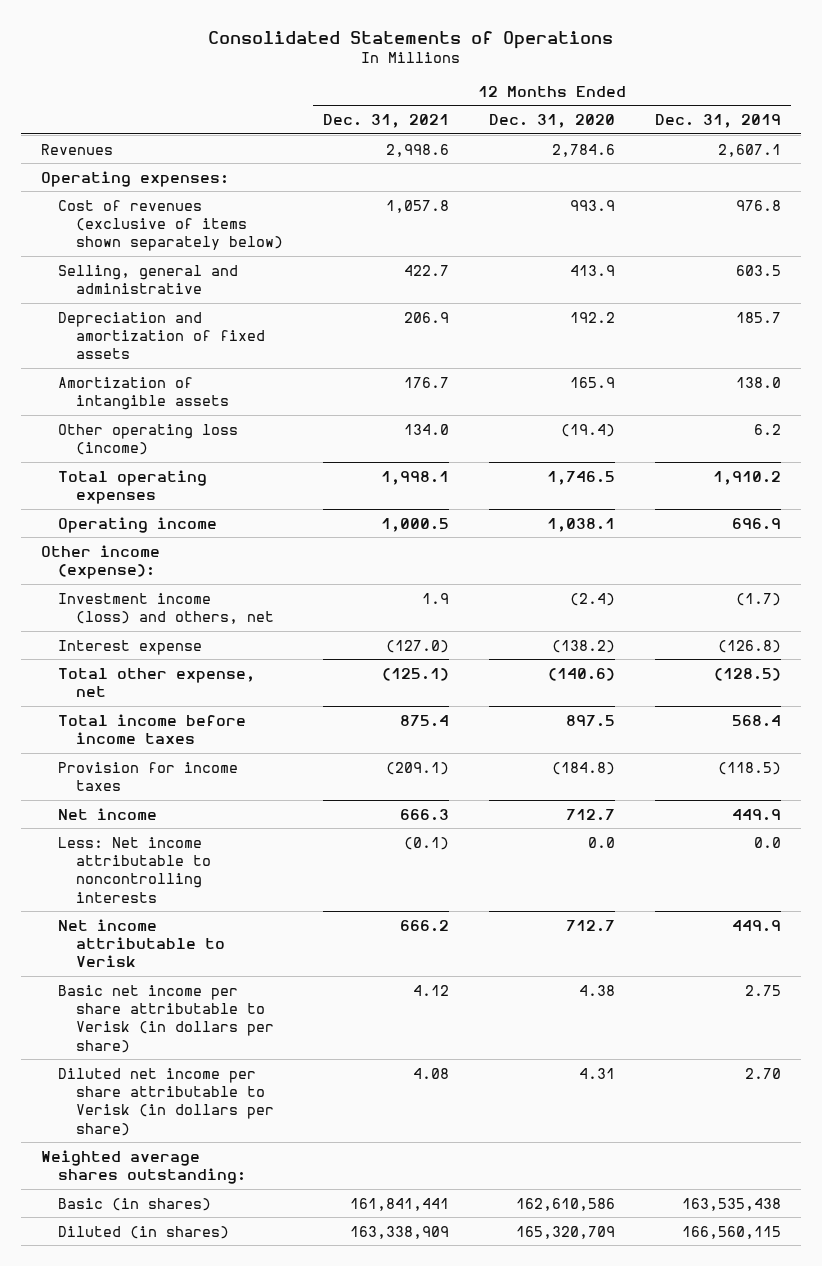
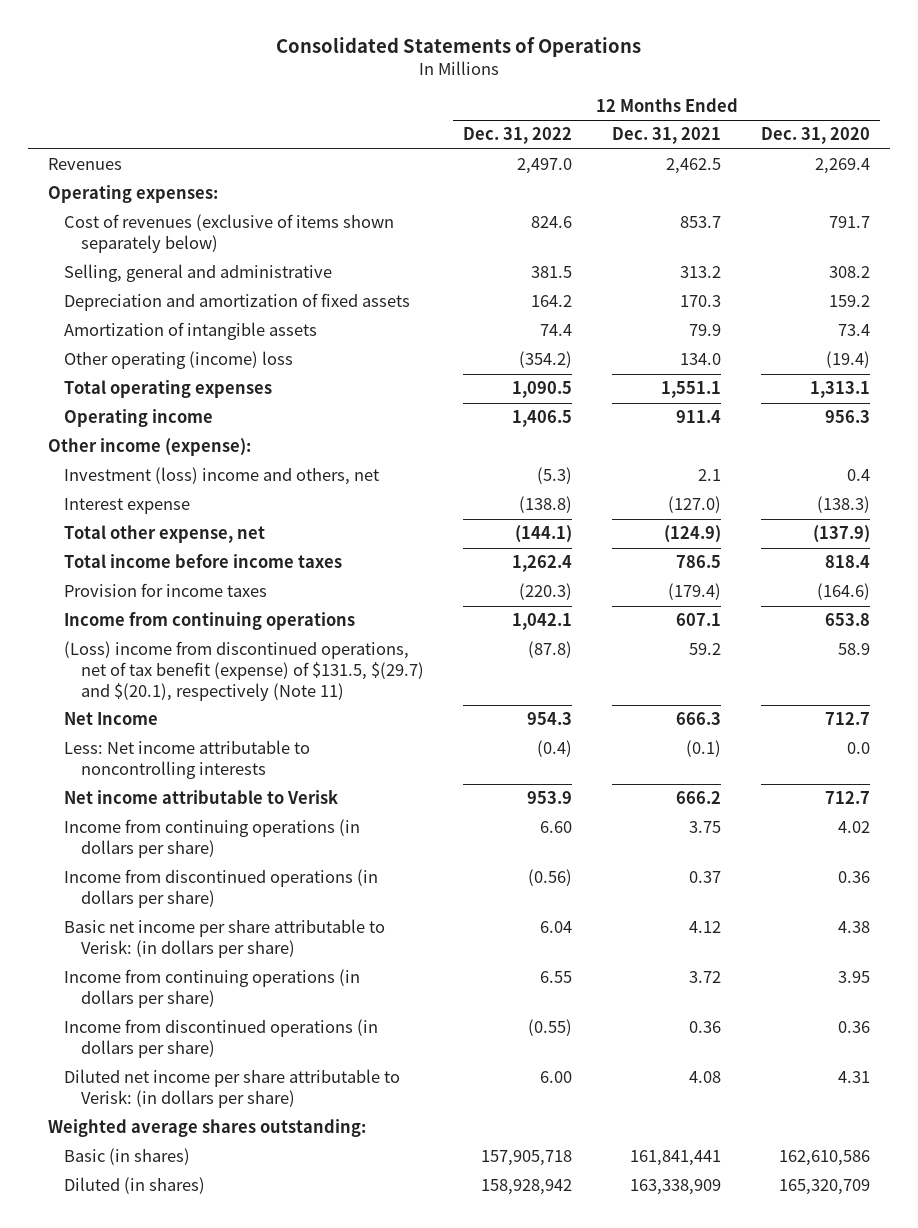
[654,114,781,129] Dec. 31, 2019 -> none
none -> [463,127,573,145] Dec. 31, 2022
[385,143,449,157] 2,998.6 -> [666,158,722,175] 2,462.5
[551,143,615,157] 2,784.6 -> [814,158,870,175] 2,269.4
[385,199,449,213] 1,057.8 -> [680,216,722,229] 853.7
[569,199,615,211] 993.9 -> [828,216,870,229] 791.7
[403,264,449,276] 422.7 -> [680,266,722,279] 313.2
[569,264,615,276] 413.9 -> [828,266,870,279] 308.2
[403,311,449,323] 206.9 -> [680,295,722,308] 170.3
[569,311,615,323] 192.2 -> [828,295,870,308] 159.2
[403,376,449,388] 176.7 -> [689,324,722,337] 79.9
[569,376,615,388] 165.9 -> [837,324,870,337] 73.4
[58,423,239,455] Other operating loss (income) -> [64,351,294,370] Other operating (income) loss
[380,470,449,485] 1,998.1 -> [661,381,722,399] 1,551.1
[546,470,615,485] 1,746.5 -> [809,381,870,399] 1,313.1
[380,517,449,532] 1,000.5 -> [676,410,722,424] 911.4
[546,517,615,532] 1,038.1 -> [824,410,870,424] 956.3
[58,592,274,624] Investment income (loss) and others, net -> [64,467,380,486] Investment (loss) income and others, net
[421,592,449,604] 1.9 -> [698,469,722,482] 2.1
[569,592,615,606] (2.4) -> [846,469,870,482] 0.4
[551,639,615,653] (138.2) -> [816,496,870,514] (138.3)
[381,667,449,681] (125.1) -> [664,525,722,544] (124.9)
[547,667,615,681] (140.6) -> [812,525,870,544] (137.9)
[399,714,449,727] 875.4 -> [676,555,722,569] 786.5
[565,714,615,727] 897.5 -> [824,555,870,569] 818.4
[385,761,449,775] (209.1) -> [668,583,722,601] (179.4)
[551,761,615,775] (184.8) -> [816,583,870,601] (164.6)
none -> [64,612,356,631] Income from continuing operations
none -> [64,641,424,701] (Loss) income from discontinued operations, net of tax benefit (expense) of $131.5, $(29.7) and $(20.1), respectively (Note 11)
[58,807,158,820] Net income -> [64,712,159,726] Net Income
none -> [64,819,361,859] Income from continuing operations (in dollars per share)
none -> [64,869,379,909] Income from discontinued operations (in dollars per share)
[58,984,274,1053] Basic net income per share attributable to Verisk (in dollars per share) -> [64,919,386,959] Basic net income per share attributable to Verisk: (in dollars per share)
none -> [64,969,361,1009] Income from continuing operations (in dollars per share)
none -> [64,1019,379,1059] Income from discontinued operations (in dollars per share)
[58,1067,274,1136] Diluted net income per share attributable to Verisk (in dollars per share) -> [64,1069,401,1109] Diluted net income per share attributable to Verisk: (in dollars per share)

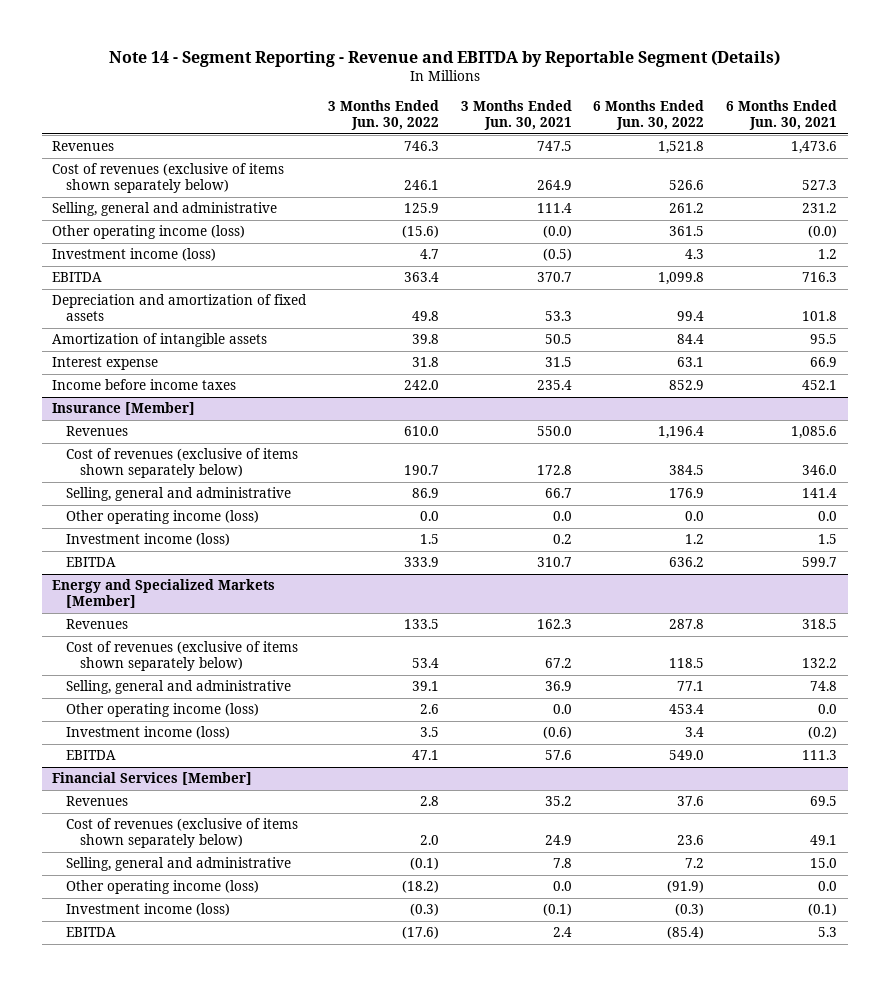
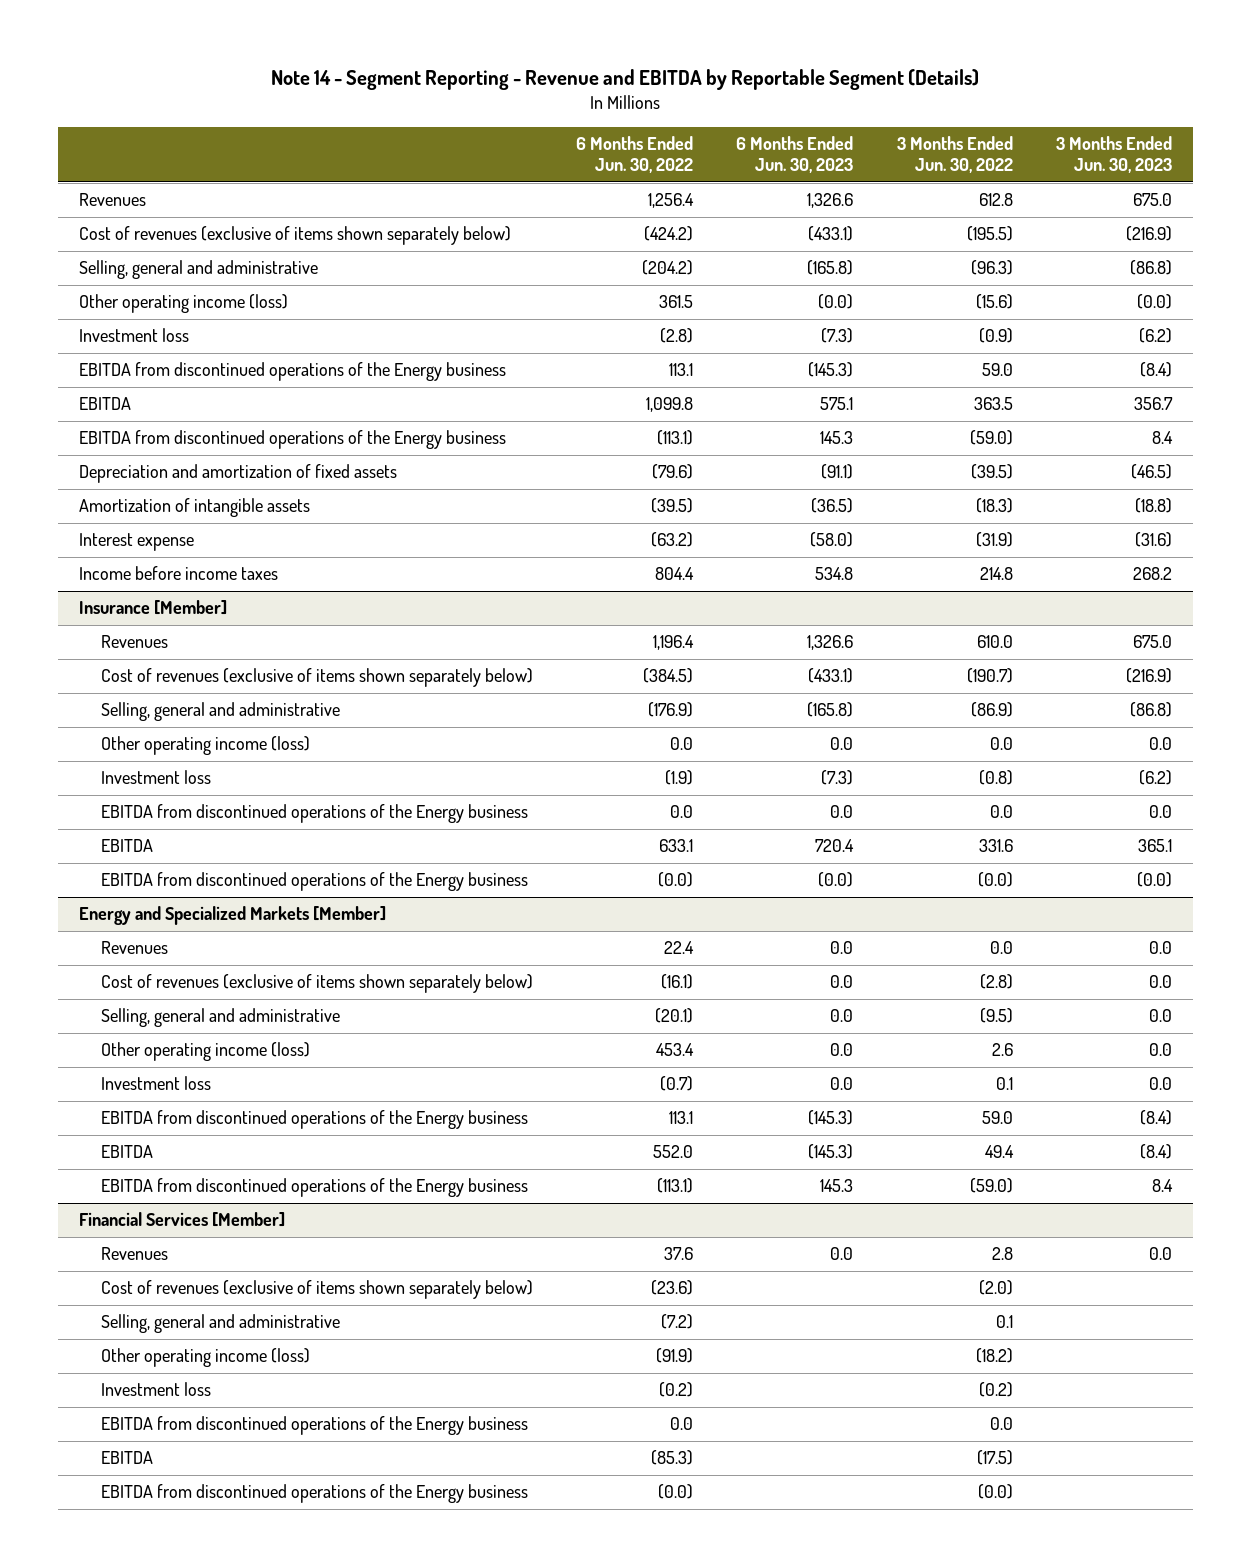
[460,100,572,131] 3 Months Ended Jun. 30, 2021 -> none
[726,100,838,131] 6 Months Ended Jun. 30, 2021 -> none
none -> [736,136,854,174] 6 Months Ended Jun. 30, 2023
none -> [1055,136,1172,174] 3 Months Ended Jun. 30, 2023
[404,141,440,152] 746.3 -> [978,193,1013,207] 612.8
[658,141,705,155] 1,521.8 -> [648,193,695,209] 1,256.4
[404,180,440,191] 246.1 -> [966,226,1013,242] (195.5)
[669,180,705,191] 526.6 -> [644,226,694,242] (424.2)
[404,203,440,214] 125.9 -> [970,260,1013,276] (96.3)
[669,203,705,214] 261.2 -> [642,260,694,276] (204.2)
[52,248,217,262] Investment income (loss) -> [79,328,190,343] Investment loss
[420,249,440,260] 4.7 -> [978,328,1013,344] (0.9)
[685,249,705,260] 4.3 -> [660,328,694,344] (2.8)
none -> [79,362,507,382] EBITDA from discontinued operations of the Energy business
[404,272,440,283] 363.4 -> [973,397,1013,411] 363.5
none -> [79,430,507,450] EBITDA from discontinued operations of the Energy business
[412,311,440,322] 49.8 -> [970,464,1013,480] (39.5)
[677,311,705,322] 99.4 -> [652,464,694,480] (79.6)
[412,334,440,345] 39.8 -> [975,498,1013,514] (18.3)
[677,334,705,345] 84.4 -> [651,498,694,514] (39.5)
[412,357,440,368] 31.8 -> [975,532,1013,548] (31.9)
[677,357,705,368] 63.1 -> [651,532,694,548] (63.2)
[404,380,440,391] 242.0 -> [979,567,1013,581] 214.8
[669,380,705,391] 852.9 -> [655,567,695,581] 804.4
[404,465,440,476] 190.7 -> [966,668,1013,684] (190.7)
[669,465,705,476] 384.5 -> [643,668,694,684] (384.5)
[412,488,440,499] 86.9 -> [970,702,1013,718] (86.9)
[669,488,705,499] 176.9 -> [648,702,694,718] (176.9)
[66,533,231,547] Investment income (loss) -> [100,770,211,785] Investment loss
[420,534,440,545] 1.5 -> [978,770,1013,786] (0.8)
[685,534,705,545] 1.2 -> [665,770,694,786] (1.9)
none -> [100,804,528,824] EBITDA from discontinued operations of the Energy business
[404,557,440,568] 333.9 -> [978,839,1013,853] 331.6
[669,557,705,568] 636.2 -> [659,839,694,853] 633.1
none -> [100,872,528,892] EBITDA from discontinued operations of the Energy business
[404,619,440,630] 133.5 -> [989,941,1013,955] 0.0
[669,619,705,630] 287.8 -> [664,941,695,955] 22.4
[412,658,440,669] 53.4 -> [979,974,1013,990] (2.8)
[669,658,705,669] 118.5 -> [661,974,694,990] (16.1)
[412,681,440,692] 39.1 -> [979,1008,1013,1024] (9.5)
[677,681,705,692] 77.1 -> [655,1008,694,1024] (20.1)
[66,726,231,740] Investment income (loss) -> [100,1076,211,1091] Investment loss
[420,727,440,738] 3.5 -> [995,1077,1013,1091] 0.1
[685,727,705,738] 3.4 -> [660,1076,694,1092] (0.7)
none -> [100,1110,528,1130] EBITDA from discontinued operations of the Energy business
[412,750,440,761] 47.1 -> [984,1145,1014,1159] 49.4
[669,750,705,761] 549.0 -> [653,1145,694,1159] 552.0
none -> [100,1178,528,1198] EBITDA from discontinued operations of the Energy business
[420,835,440,846] 2.0 -> [978,1280,1013,1296] (2.0)
[677,835,705,846] 23.6 -> [651,1280,694,1296] (23.6)
[410,857,440,871] (0.1) -> [995,1315,1013,1329] 0.1
[685,858,705,869] 7.2 -> [661,1314,694,1330] (7.2)
[66,903,231,917] Investment income (loss) -> [100,1382,211,1397] Investment loss
[410,903,440,917] (0.3) -> [978,1382,1013,1398] (0.2)
[675,903,705,917] (0.3) -> [659,1382,694,1398] (0.2)
none -> [100,1416,528,1436] EBITDA from discontinued operations of the Energy business
[402,926,440,940] (17.6) -> [976,1450,1013,1466] (17.5)
[667,926,705,940] (85.4) -> [651,1450,694,1466] (85.3)
none -> [100,1484,528,1504] EBITDA from discontinued operations of the Energy business

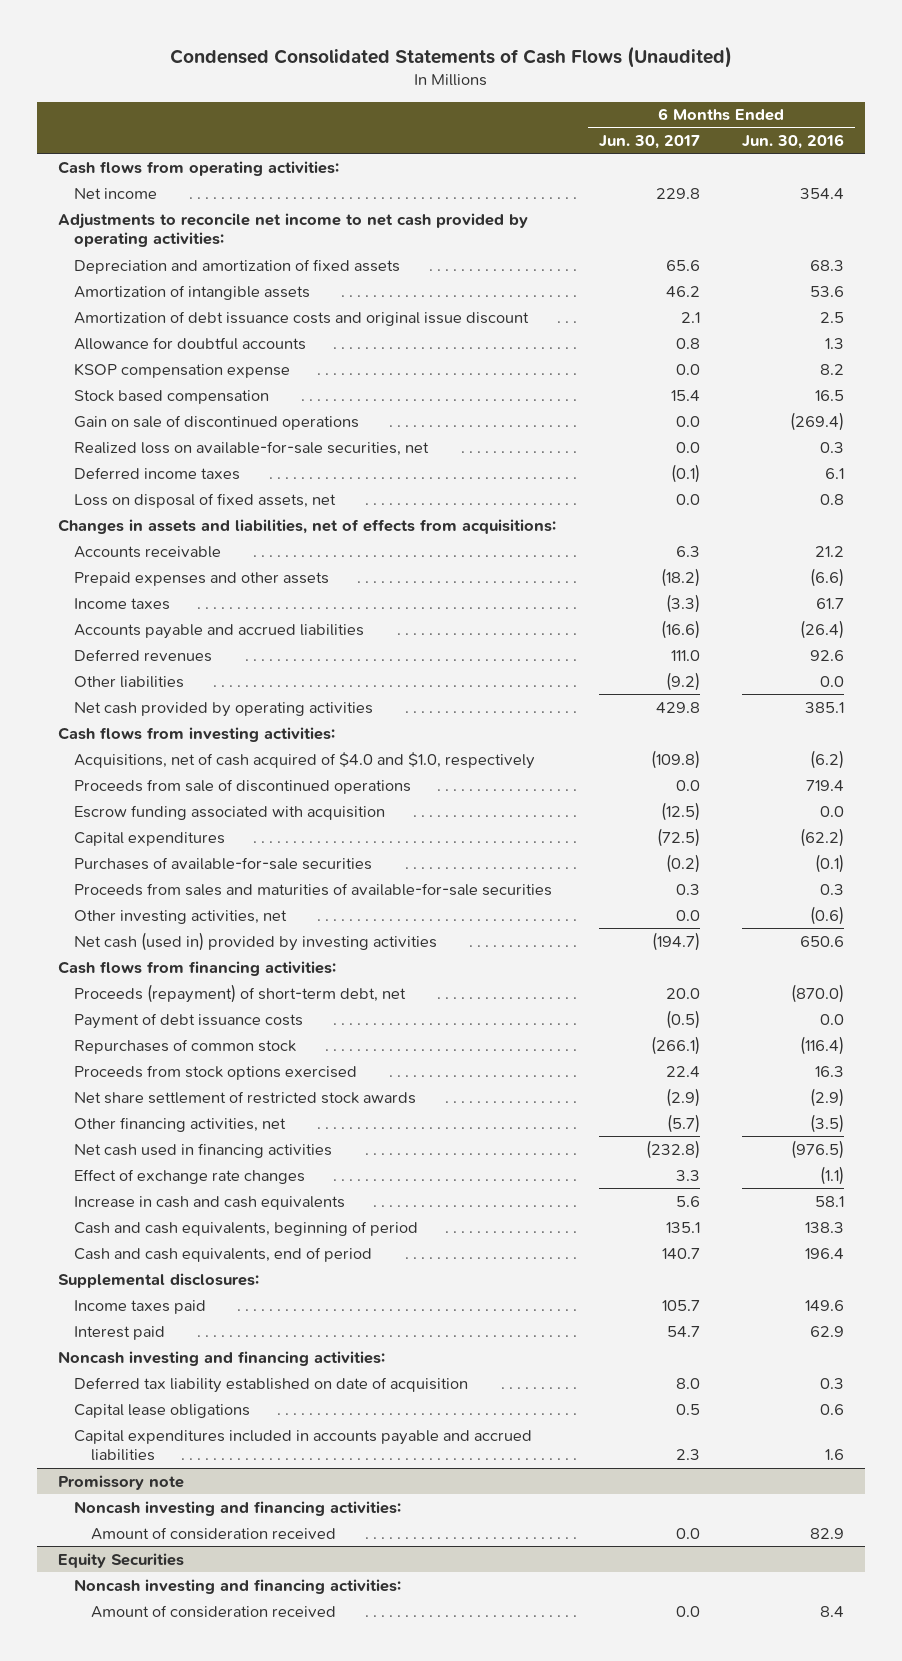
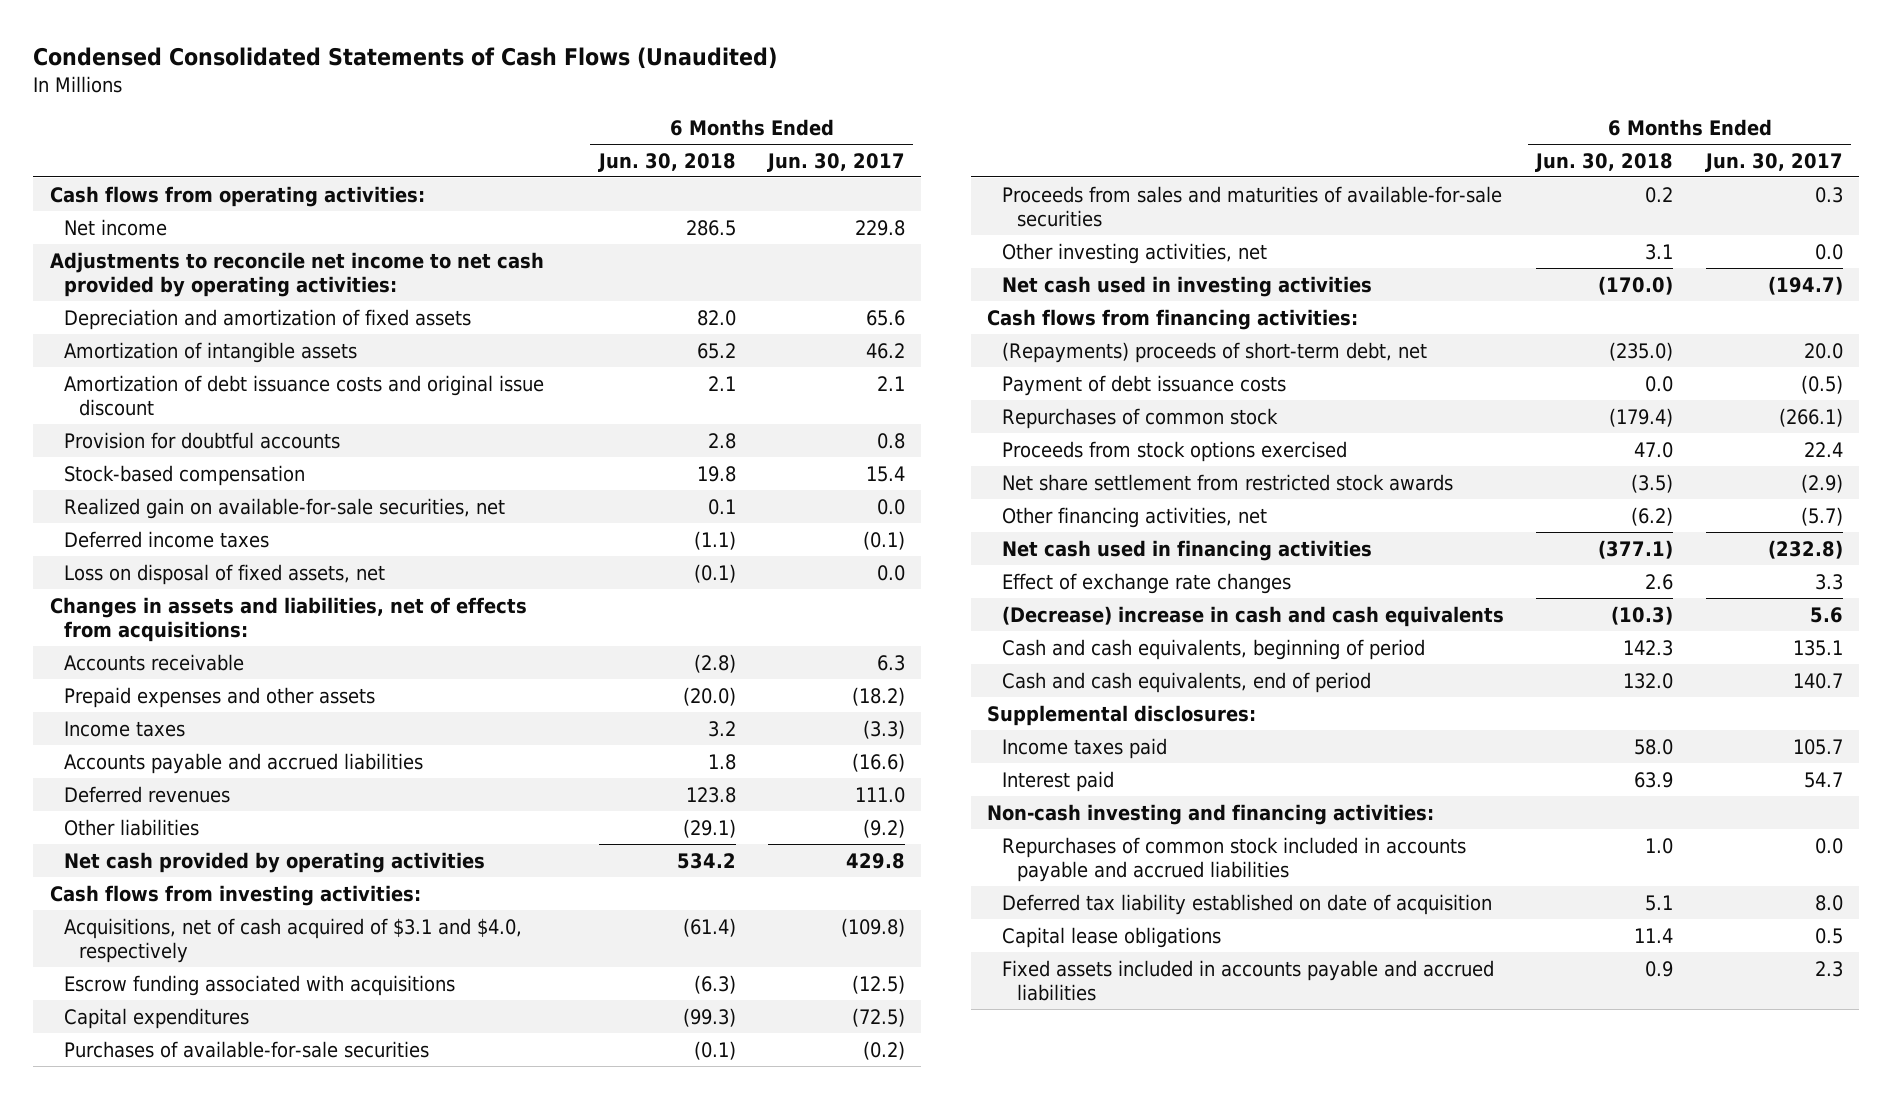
[741,134,844,150] Jun. 30, 2016 -> none
none -> [597,152,736,172] Jun. 30, 2018
[74,362,291,378] KSOP compensation expense -> none
[74,414,360,430] Gain on sale of discontinued operations -> none
[74,336,307,350] Allowance for doubtful accounts -> [64,431,341,449] Provision for doubtful accounts
[74,389,270,404] Stock based compensation -> [64,464,306,486] Stock-based compensation
[74,440,430,456] Realized loss on available-for-sale securities, net -> [64,497,506,519] Realized gain on available-for-sale securities, net
[74,778,412,794] Proceeds from sale of discontinued operations -> none
[74,751,536,769] Acquisitions, net of cash acquired of $4.0 and $1.0, respectively -> [64,917,523,963] Acquisitions, net of cash acquired of $3.1 and $4.0, respectively
[74,804,386,820] Escrow funding associated with acquisition -> [64,974,456,996] Escrow funding associated with acquisitions
[74,931,438,951] Net cash (used in) provided by investing activities -> [1002,275,1373,297] Net cash used in investing activities
[74,983,407,1003] Proceeds (repayment) of short-term debt, net -> [1002,341,1428,363] (Repayments) proceeds of short-term debt, net
[74,1090,417,1104] Net share settlement of restricted stock awards -> [1002,473,1454,491] Net share settlement from restricted stock awards
[74,1195,346,1210] Increase in cash and cash equivalents -> [1002,605,1505,627] (Decrease) increase in cash and cash equivalents
[58,1350,386,1366] Noncash investing and financing activities: -> [987,803,1435,825] Non-cash investing and financing activities:
none -> [1002,836,1467,882] Repurchases of common stock included in accounts payable and accrued liabilities
[58,1474,185,1490] Promissory note -> none
[74,1500,402,1516] Noncash investing and financing activities: -> none
[90,1526,336,1540] Amount of consideration received -> none
[58,1552,185,1568] Equity Securities -> none
[74,1578,402,1594] Noncash investing and financing activities: -> none
[90,1604,336,1618] Amount of consideration received -> none
[74,1429,533,1462] Capital expenditures included in accounts payable and accrued liabilities -> [1002,959,1495,1001] Fixed assets included in accounts payable and accrued liabilities

